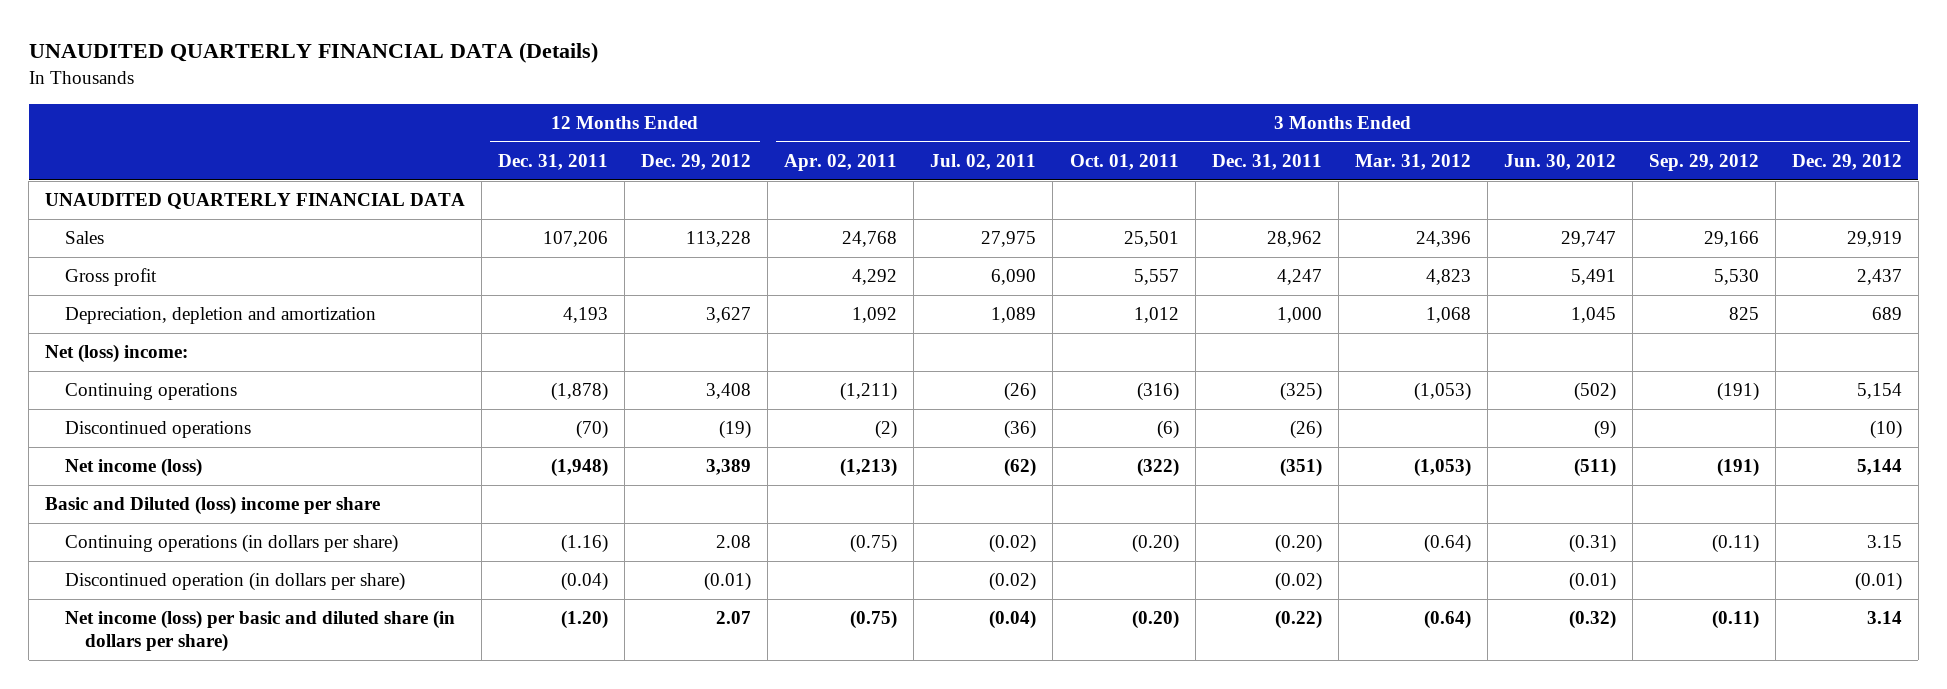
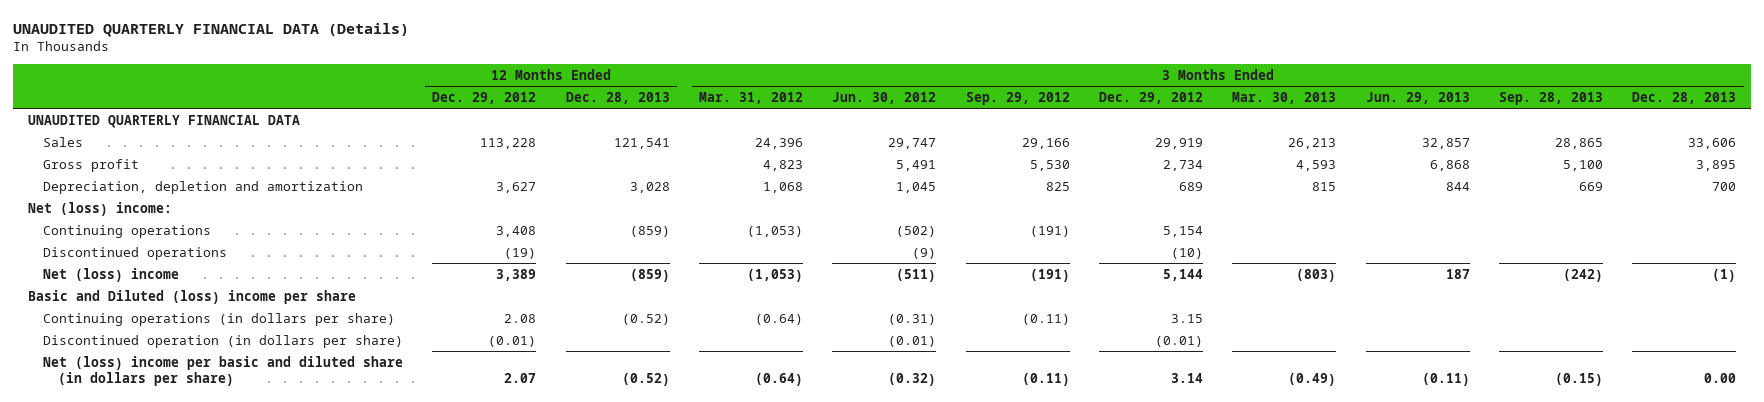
[498,154,609,171] Dec. 31, 2011 -> none
[784,154,898,172] Apr. 02, 2011 -> none
[930,154,1037,171] Jul. 02, 2011 -> none
[1069,154,1179,171] Oct. 01, 2011 -> none
[1211,154,1322,171] Dec. 31, 2011 -> none
none -> [565,91,670,104] Dec. 28, 2013
none -> [1232,91,1337,104] Mar. 30, 2013
none -> [1365,91,1470,104] Jun. 29, 2013
none -> [1498,91,1603,105] Sep. 28, 2013
none -> [1632,91,1737,104] Dec. 28, 2013
[1856,269,1902,286] 2,437 -> [1162,159,1203,171] 2,734
[64,458,202,478] Net income (loss) -> [42,267,179,282] Net (loss) income
[64,610,455,653] Net income (loss) per basic and diluted share (in dollars per share) -> [42,355,403,386] Net (loss) income per basic and diluted share (in dollars per share)

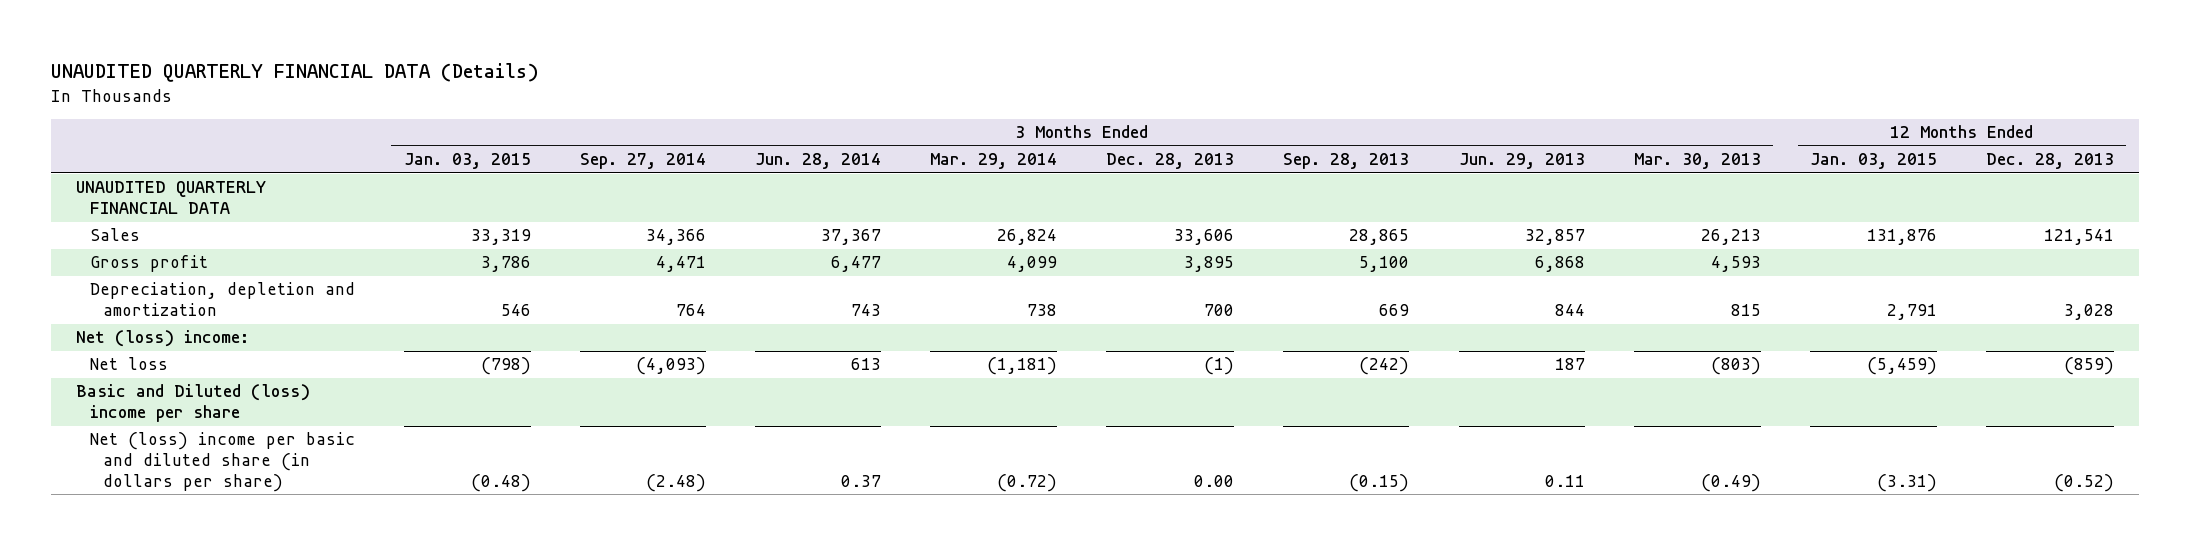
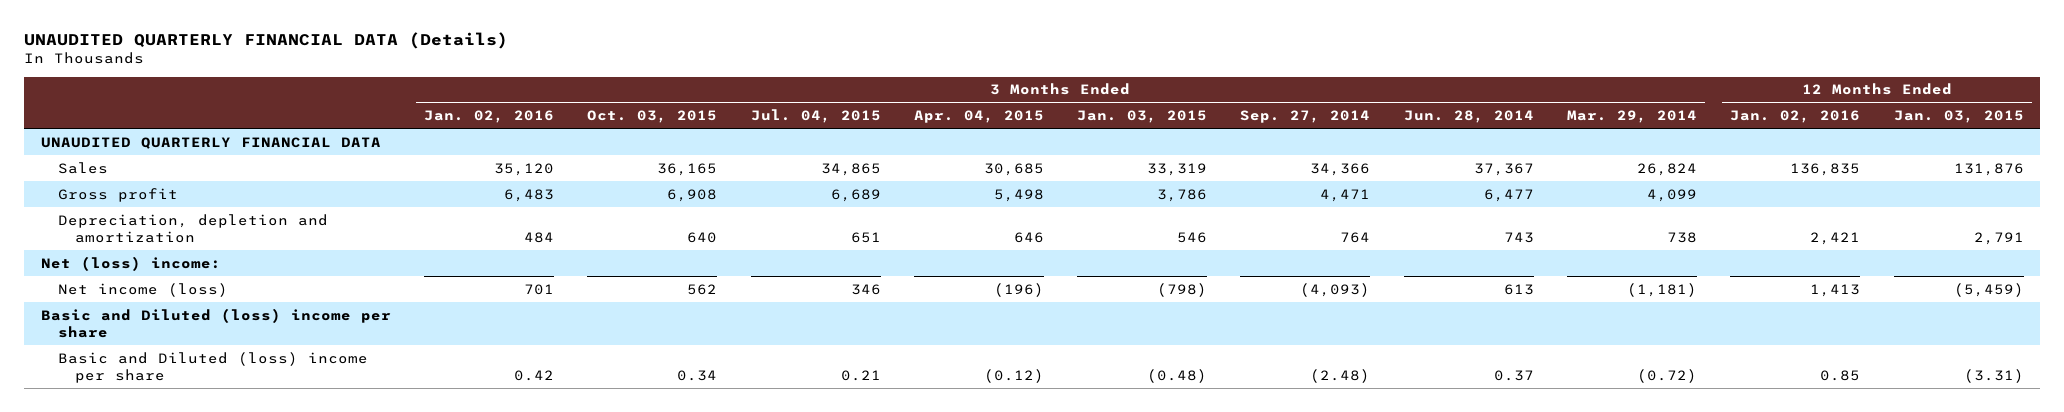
[1106,153,1235,170] Dec. 28, 2013 -> none
[1283,153,1410,170] Sep. 28, 2013 -> none
[1458,153,1585,170] Jun. 29, 2013 -> none
[1633,153,1761,170] Mar. 30, 2013 -> none
[1986,153,2115,170] Dec. 28, 2013 -> none
none -> [424,110,555,124] Jan. 02, 2016
none -> [587,110,718,124] Oct. 03, 2015
none -> [750,109,881,124] Jul. 04, 2015
none -> [913,110,1044,124] Apr. 04, 2015
none -> [1730,110,1861,124] Jan. 02, 2016
[89,357,168,371] Net loss -> [57,282,228,297] Net income (loss)
[89,432,355,492] Net (loss) income per basic and diluted share (in dollars per share) -> [57,351,368,383] Basic and Diluted (loss) income per share

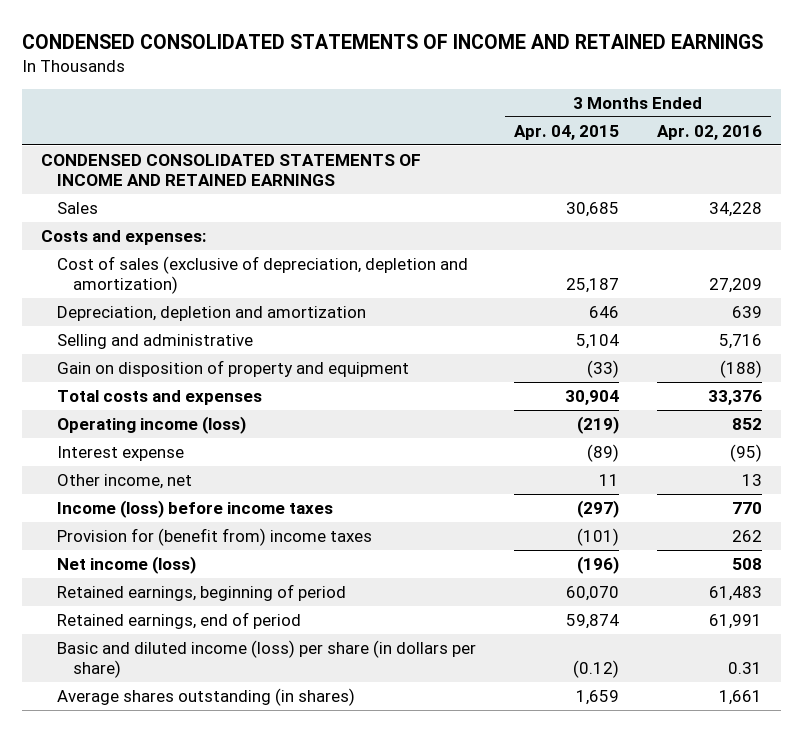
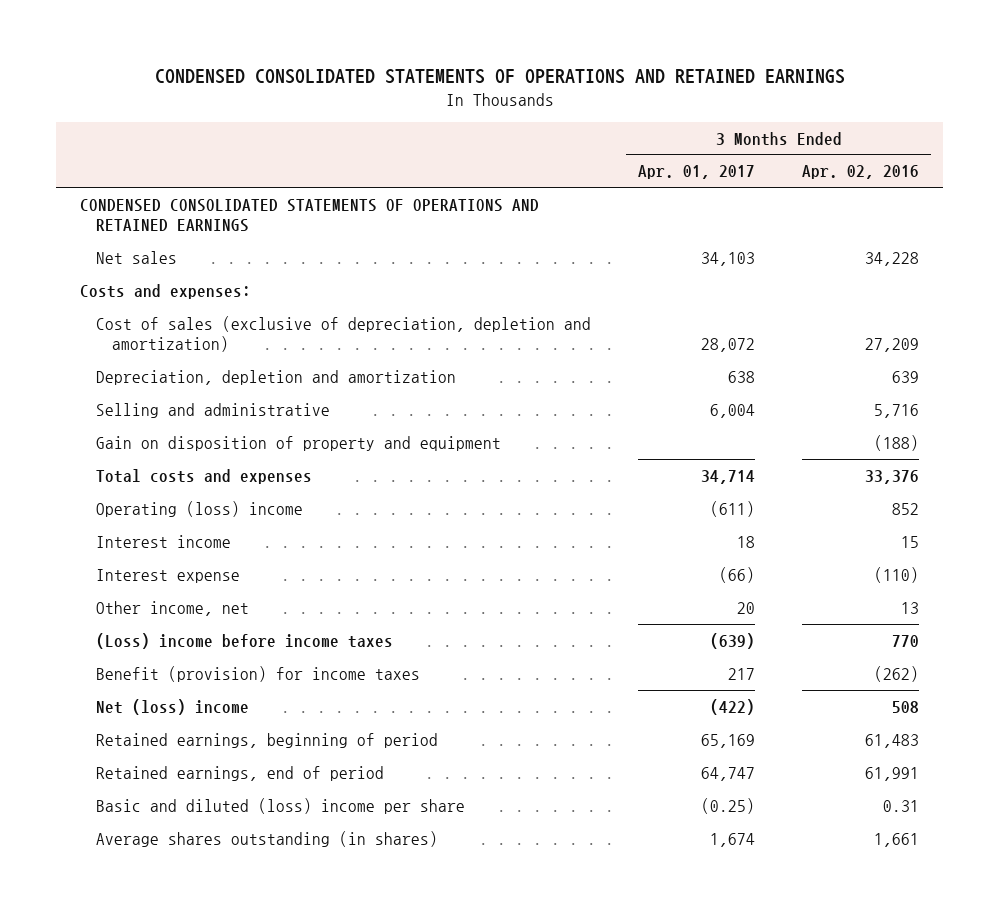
[22,33,764,49] CONDENSED CONSOLIDATED STATEMENTS OF INCOME AND RETAINED EARNINGS -> [154,69,845,85] CONDENSED CONSOLIDATED STATEMENTS OF OPERATIONS AND RETAINED EARNINGS
[514,124,620,140] Apr. 04, 2015 -> none
none -> [638,165,756,180] Apr. 01, 2017
[41,153,422,186] CONDENSED CONSOLIDATED STATEMENTS OF INCOME AND RETAINED EARNINGS -> [79,198,539,232] CONDENSED CONSOLIDATED STATEMENTS OF OPERATIONS AND RETAINED EARNINGS
[57,201,99,214] Sales -> [95,250,177,264] Net sales
[57,415,247,434] Operating income (loss) -> [95,500,303,517] Operating (loss) income
none -> [95,534,231,548] Interest income
[729,443,762,462] (95) -> [874,566,920,583] (110)
[57,499,334,518] Income (loss) before income taxes -> [95,632,393,649] (Loss) income before income taxes
[57,527,373,546] Provision for (benefit from) income taxes -> [95,665,420,682] Benefit (provision) for income taxes
[731,529,762,542] 262 -> [874,665,920,682] (262)
[57,555,197,574] Net income (loss) -> [95,698,249,715] Net (loss) income
[57,639,477,678] Basic and diluted income (loss) per share (in dollars per share) -> [95,797,465,814] Basic and diluted (loss) income per share

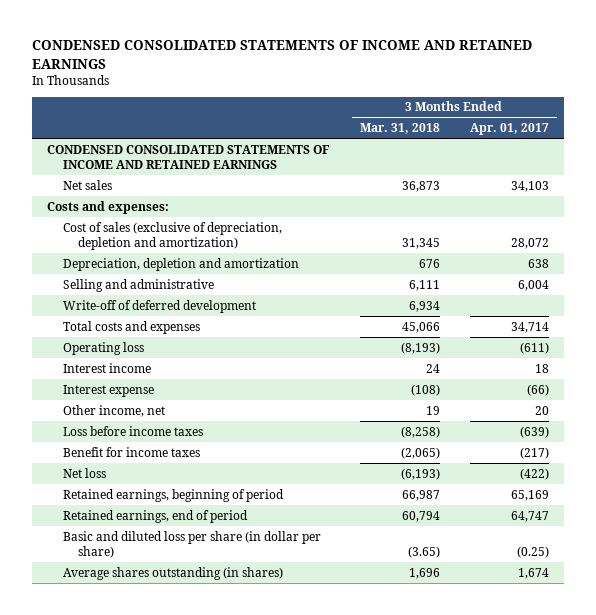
[154,69,845,85] CONDENSED CONSOLIDATED STATEMENTS OF OPERATIONS AND RETAINED EARNINGS -> [32,40,533,69] CONDENSED CONSOLIDATED STATEMENTS OF INCOME AND RETAINED EARNINGS
[802,165,920,180] Apr. 02, 2016 -> none
none -> [359,123,440,135] Mar. 31, 2018
[79,198,539,232] CONDENSED CONSOLIDATED STATEMENTS OF OPERATIONS AND RETAINED EARNINGS -> [47,144,331,169] CONDENSED CONSOLIDATED STATEMENTS OF INCOME AND RETAINED EARNINGS
[95,435,501,451] Gain on disposition of property and equipment -> none
none -> [62,299,256,313] Write-off of deferred development
[95,500,303,517] Operating (loss) income -> [62,341,144,355] Operating loss
[95,632,393,649] (Loss) income before income taxes -> [62,425,203,436] Loss before income taxes
[95,665,420,682] Benefit (provision) for income taxes -> [62,446,200,457] Benefit for income taxes
[728,667,756,680] 217 -> [520,446,550,459] (217)
[95,698,249,715] Net (loss) income -> [62,467,106,478] Net loss
[95,797,465,814] Basic and diluted (loss) income per share -> [62,530,321,558] Basic and diluted loss per share (in dollar per share)

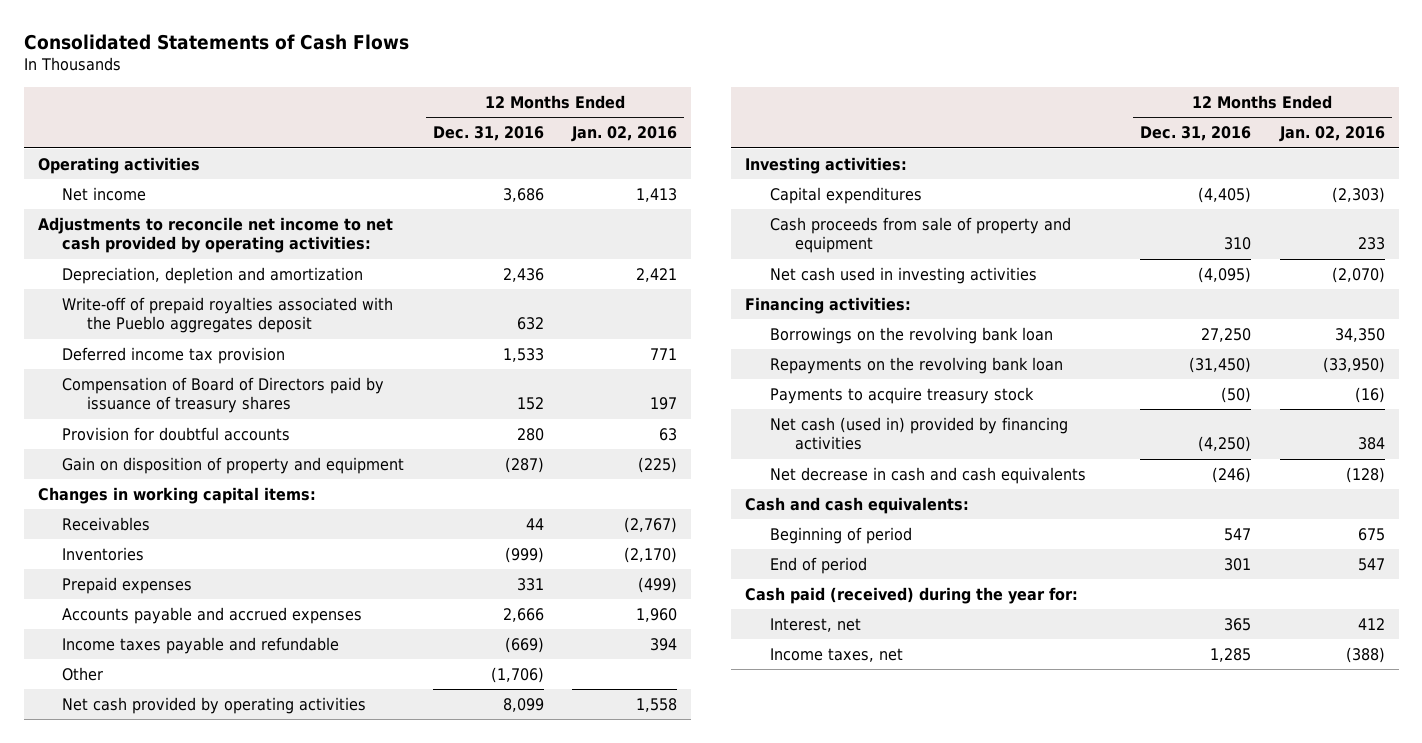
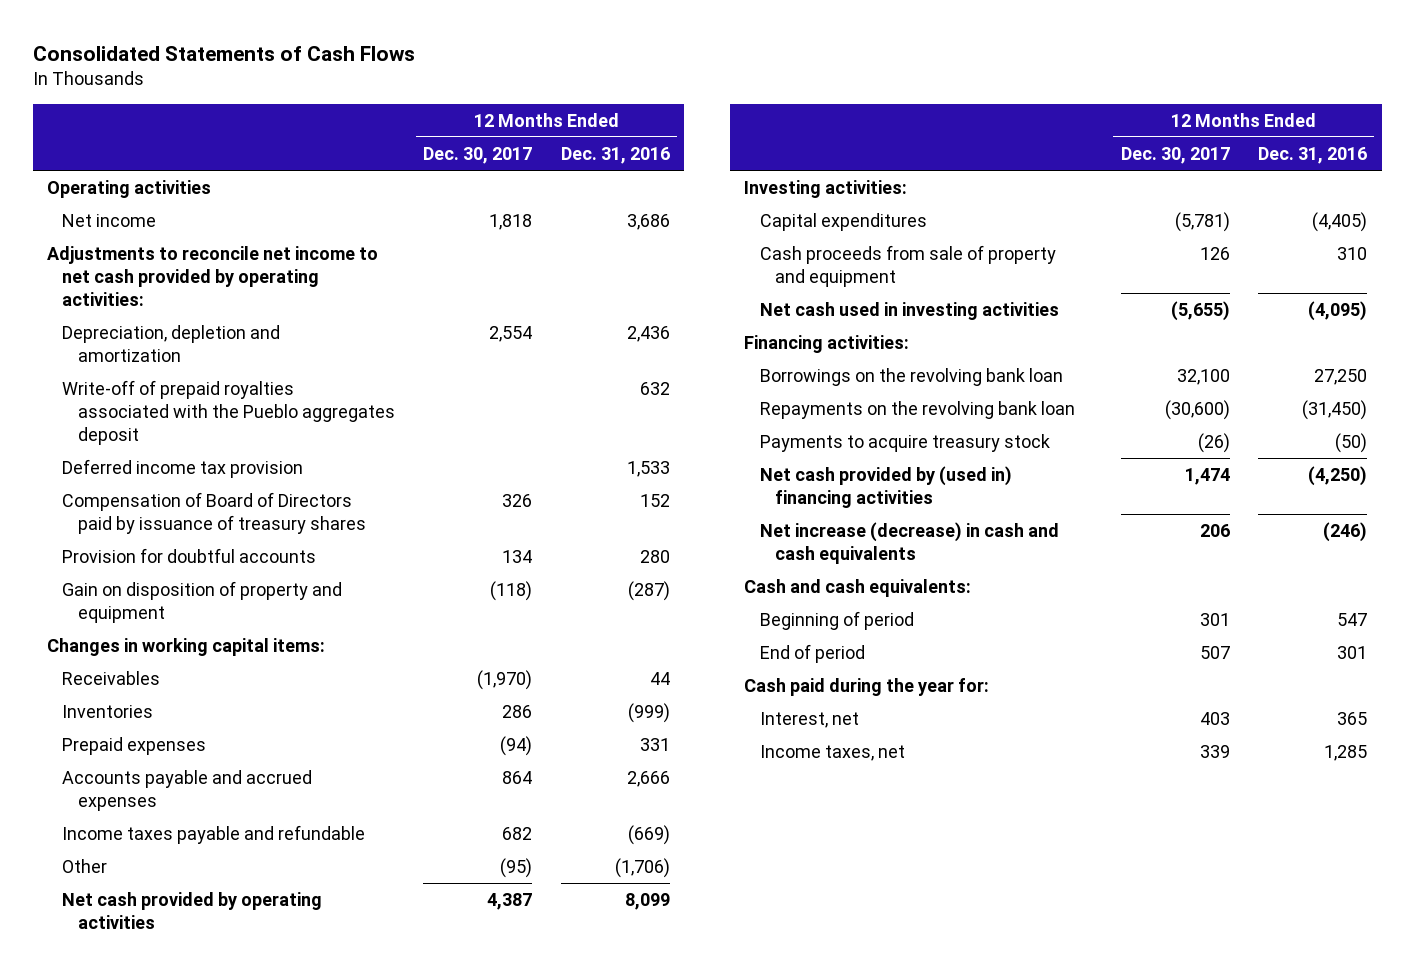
[570,126,677,143] Jan. 02, 2016 -> none
none -> [423,146,533,164] Dec. 30, 2017
[770,417,1069,451] Net cash (used in) provided by financing activities -> [759,466,1012,509] Net cash provided by (used in) financing activities
[770,467,1087,485] Net decrease in cash and cash equivalents -> [759,522,1059,565] Net increase (decrease) in cash and cash equivalents
[745,587,1079,605] Cash paid (received) during the year for: -> [744,678,990,697] Cash paid during the year for:

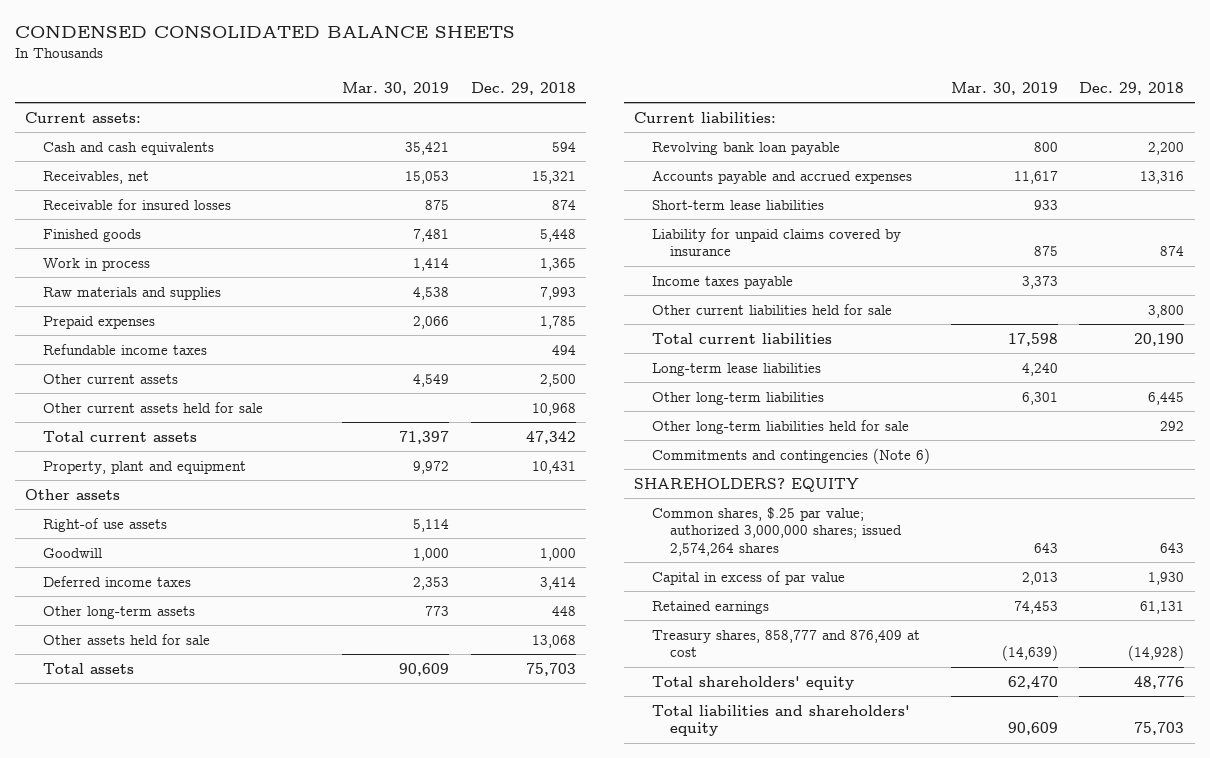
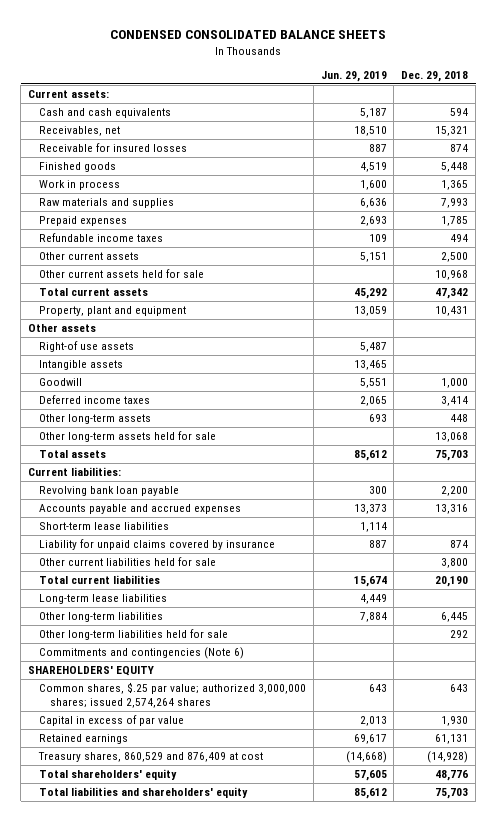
[342,81,450,95] Mar. 30, 2019 -> none
none -> [320,71,387,83] Jun. 29, 2019
none -> [38,360,123,371] Intangible assets
[43,633,211,645] Other assets held for sale -> [38,431,216,443] Other long-term assets held for sale
[652,275,794,289] Income taxes payable -> none
[634,477,860,492] SHAREHOLDERS? EQUITY -> [27,666,154,677] SHAREHOLDERS' EQUITY
[652,629,921,658] Treasury shares, 858,777 and 876,409 at cost -> [37,752,263,763] Treasury shares, 860,529 and 876,409 at cost

